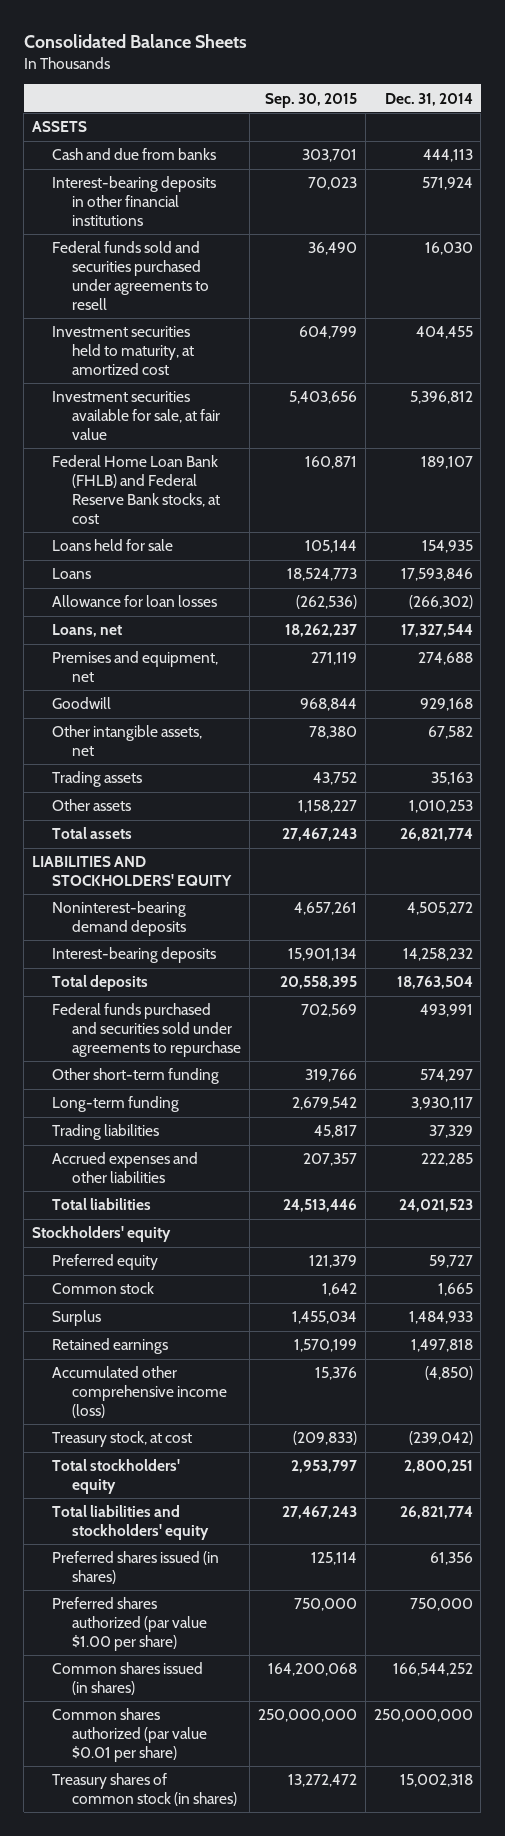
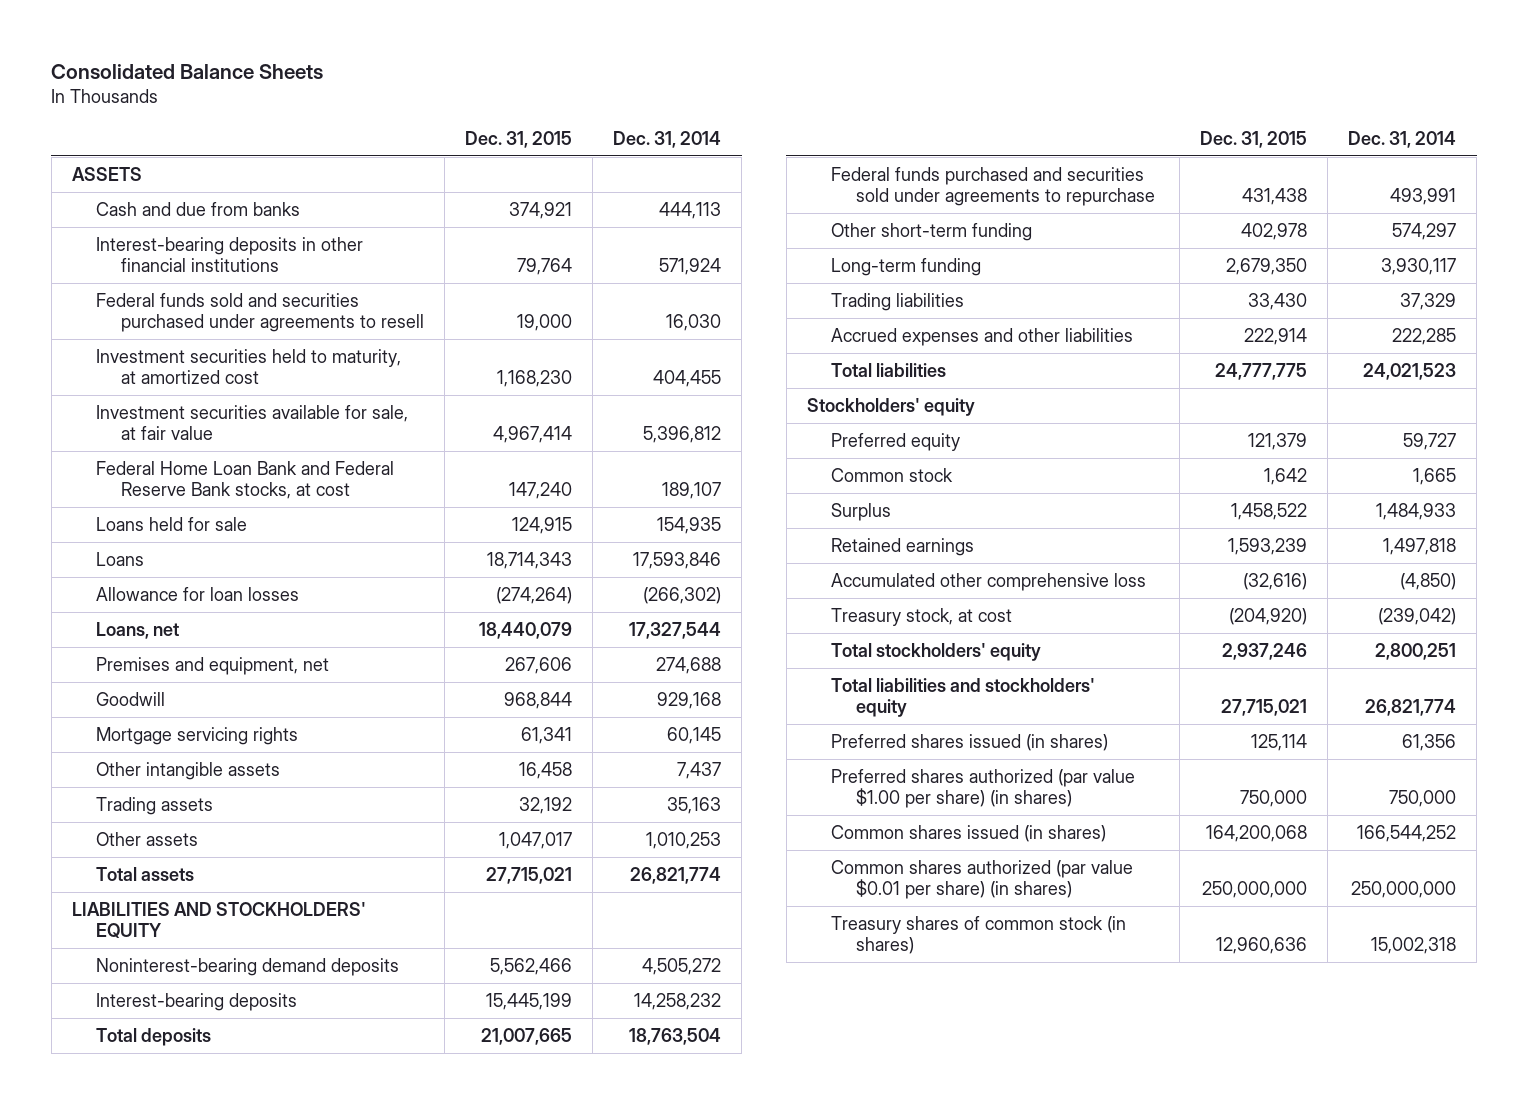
[265,92,358,108] Sep. 30, 2015 -> none
none -> [464,130,572,148] Dec. 31, 2015
[52,455,221,524] Federal Home Loan Bank (FHLB) and Federal Reserve Bank stocks, at cost -> [96,460,395,499] Federal Home Loan Bank and Federal Reserve Bank stocks, at cost
none -> [96,726,299,745] Mortgage servicing rights
[52,725,203,757] Other intangible assets, net -> [96,761,281,780] Other intangible assets
[427,726,473,740] 67,582 -> [677,761,722,779] 7,437
[52,1366,228,1418] Accumulated other comprehensive income (loss) -> [831,572,1147,591] Accumulated other comprehensive loss
[52,1597,208,1651] Preferred shares authorized (par value $1.00 per share) -> [831,768,1136,808] Preferred shares authorized (par value $1.00 per share) (in shares)
[52,1708,208,1762] Common shares authorized (par value $0.01 per share) -> [831,859,1134,899] Common shares authorized (par value $0.01 per share) (in shares)

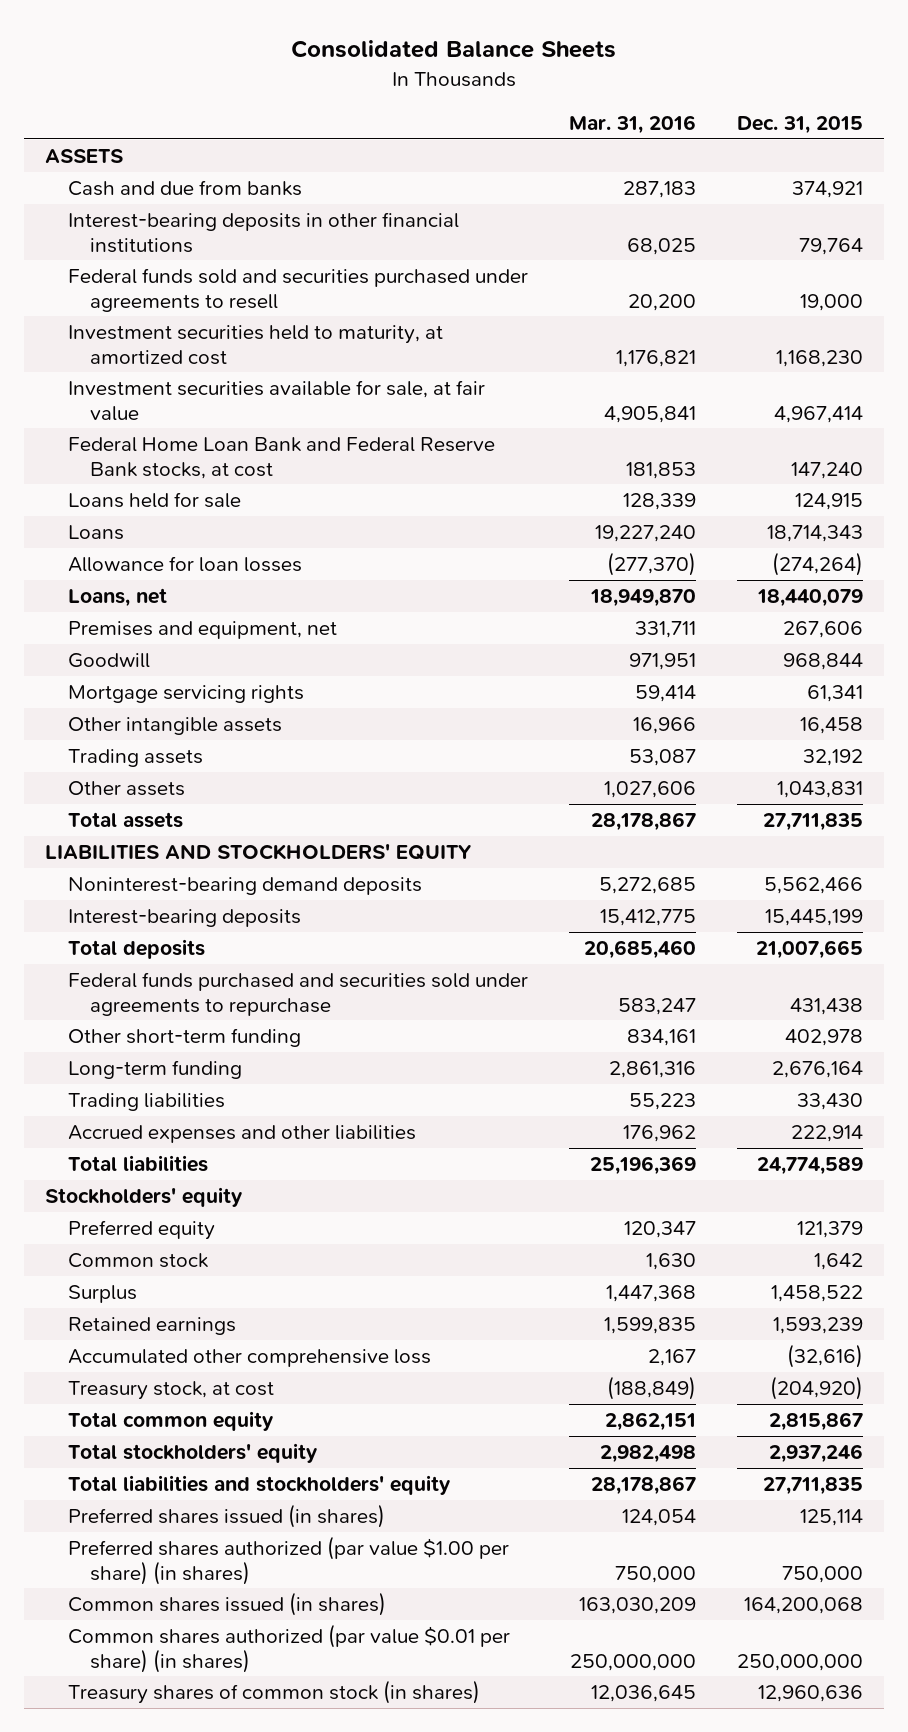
[613,130,722,148] Dec. 31, 2014 -> none
none -> [568,114,696,134] Mar. 31, 2016
[498,831,572,849] 1,047,017 -> [776,781,863,799] 1,043,831
[485,866,572,884] 27,715,021 -> [762,813,863,832] 27,711,835
[1225,257,1307,275] 2,679,350 -> [771,1061,863,1079] 2,676,164
[1214,362,1307,380] 24,777,775 -> [756,1157,863,1176] 24,774,589
none -> [67,1411,274,1432] Total common equity
[1220,698,1307,716] 27,715,021 -> [762,1477,863,1496] 27,711,835

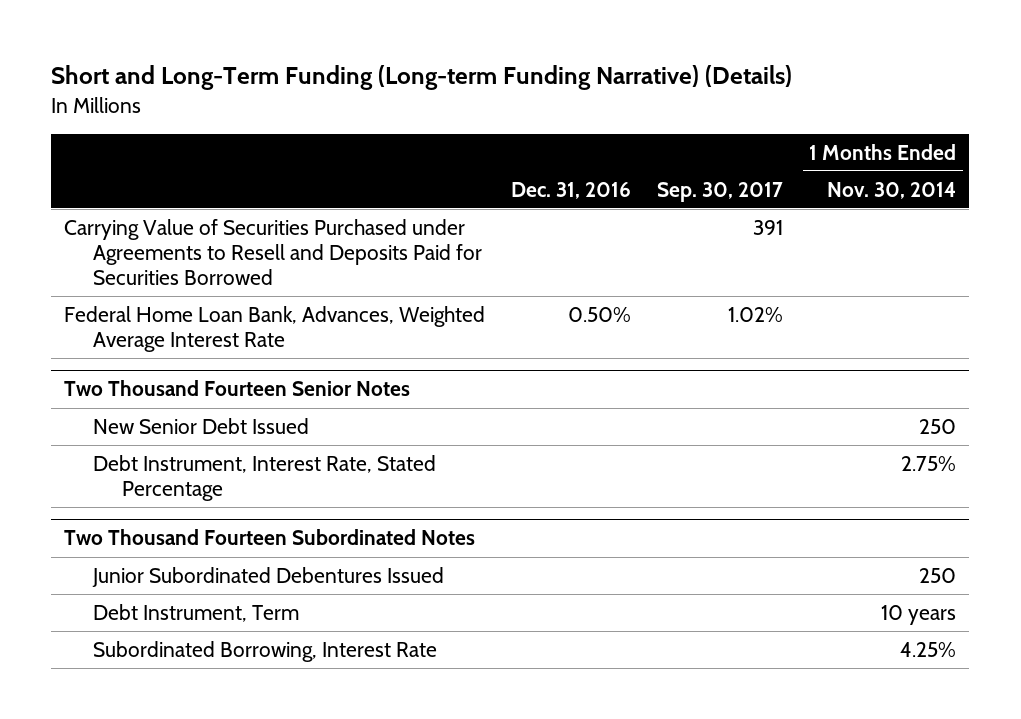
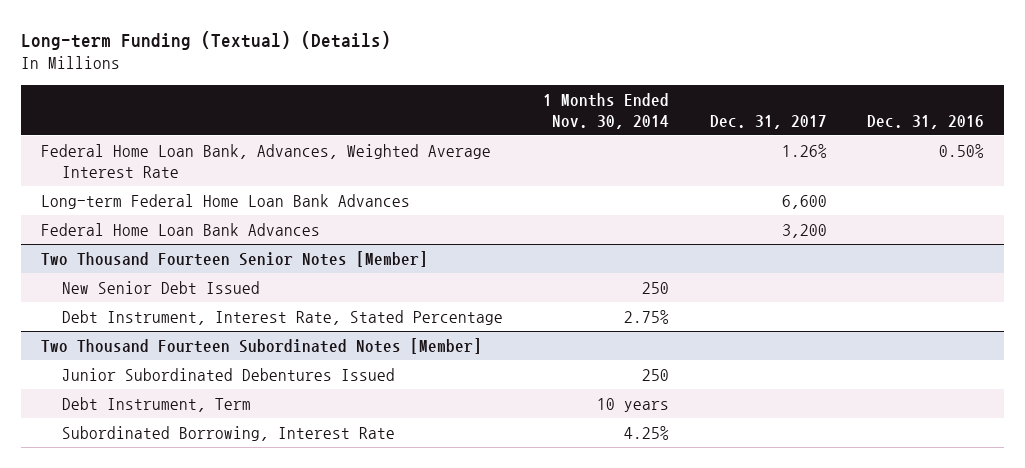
[51,64,793,90] Short and Long-Term Funding (Long-term Funding Narrative) (Details) -> [20,31,391,51] Long-term Funding (Textual) (Details)
[657,181,784,202] Sep. 30, 2017 -> none
none -> [709,114,827,129] Dec. 31, 2017
[64,218,483,286] Carrying Value of Securities Purchased under Agreements to Resell and Deposits Paid for Securities Borrowed -> none
none -> [40,193,410,209] Long-term Federal Home Loan Bank Advances
none -> [40,222,320,236] Federal Home Loan Bank Advances
[64,380,411,397] Two Thousand Fourteen Senior Notes -> [40,250,428,267] Two Thousand Fourteen Senior Notes [Member]
[64,529,476,546] Two Thousand Fourteen Subordinated Notes -> [40,337,482,354] Two Thousand Fourteen Subordinated Notes [Member]

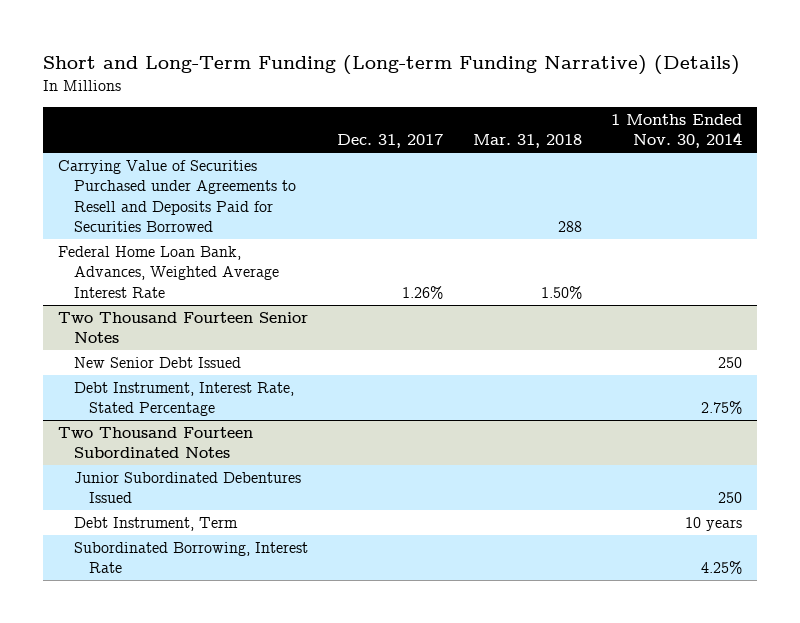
[20,31,391,51] Long-term Funding (Textual) (Details) -> [43,54,741,75] Short and Long-Term Funding (Long-term Funding Narrative) (Details)
[867,114,985,129] Dec. 31, 2016 -> none
none -> [472,134,582,149] Mar. 31, 2018
none -> [58,160,296,233] Carrying Value of Securities Purchased under Agreements to Resell and Deposits Paid for Securities Borrowed
[40,193,410,209] Long-term Federal Home Loan Bank Advances -> none
[40,222,320,236] Federal Home Loan Bank Advances -> none
[40,250,428,267] Two Thousand Fourteen Senior Notes [Member] -> [58,312,309,344] Two Thousand Fourteen Senior Notes
[40,337,482,354] Two Thousand Fourteen Subordinated Notes [Member] -> [58,427,254,459] Two Thousand Fourteen Subordinated Notes

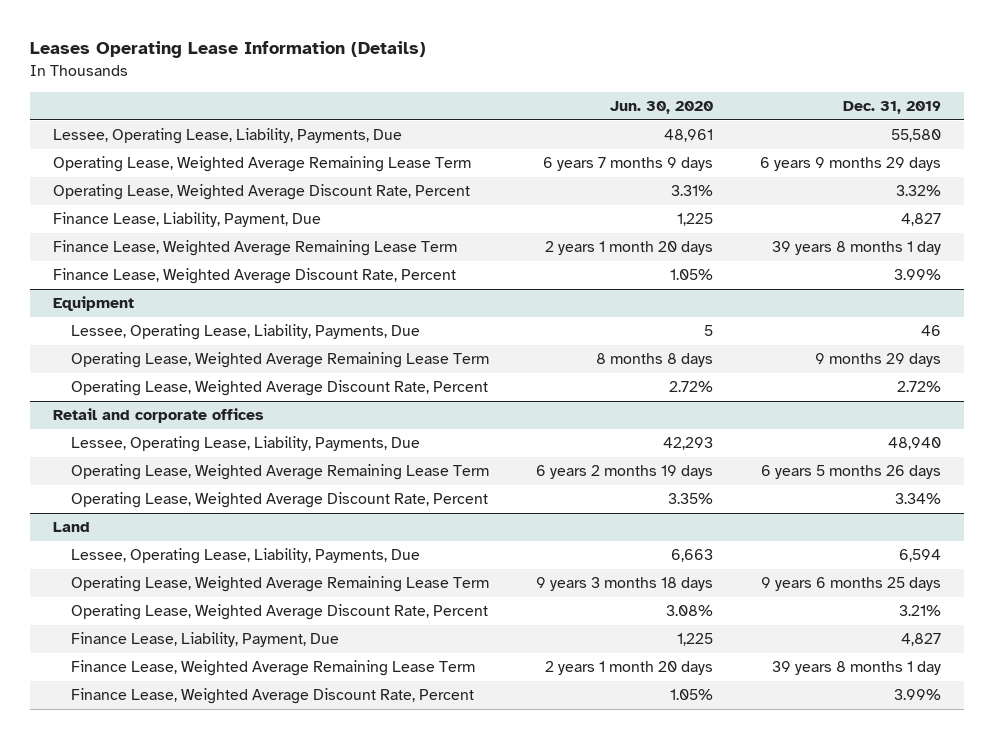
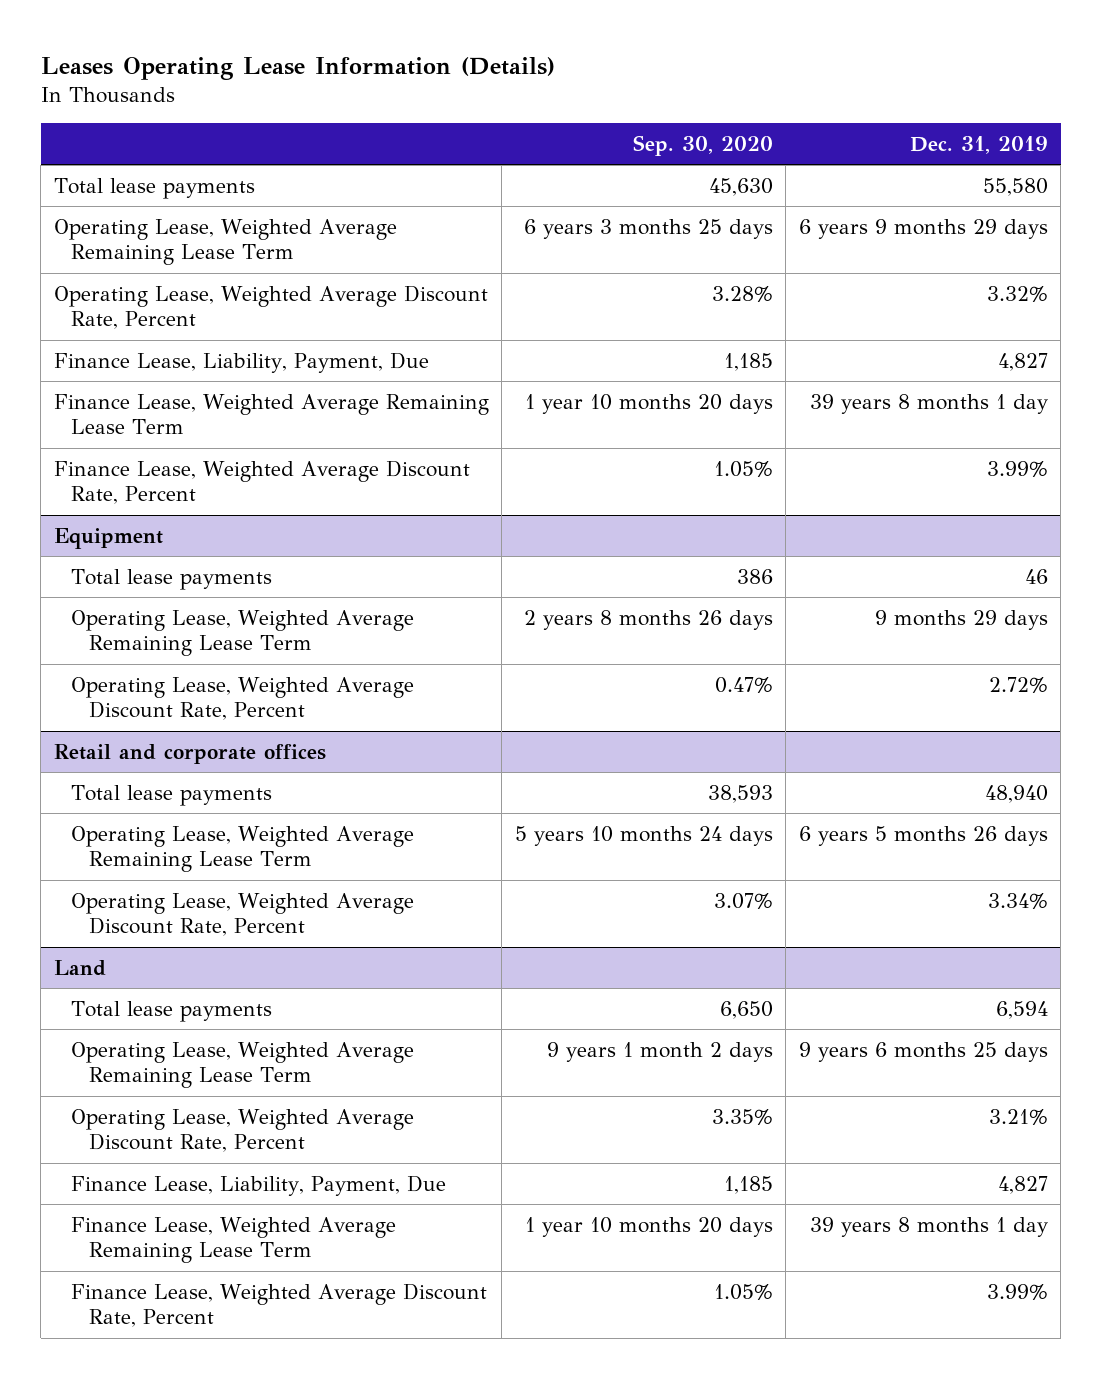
[609,101,713,115] Jun. 30, 2020 -> none
none -> [632,134,773,156] Sep. 30, 2020
[53,128,403,145] Lessee, Operating Lease, Liability, Payments, Due -> [53,177,255,199] Total lease payments
[70,324,420,341] Lessee, Operating Lease, Liability, Payments, Due -> [71,568,273,590] Total lease payments
[70,436,420,453] Lessee, Operating Lease, Liability, Payments, Due -> [71,784,273,806] Total lease payments
[70,548,420,565] Lessee, Operating Lease, Liability, Payments, Due -> [71,1000,273,1022] Total lease payments

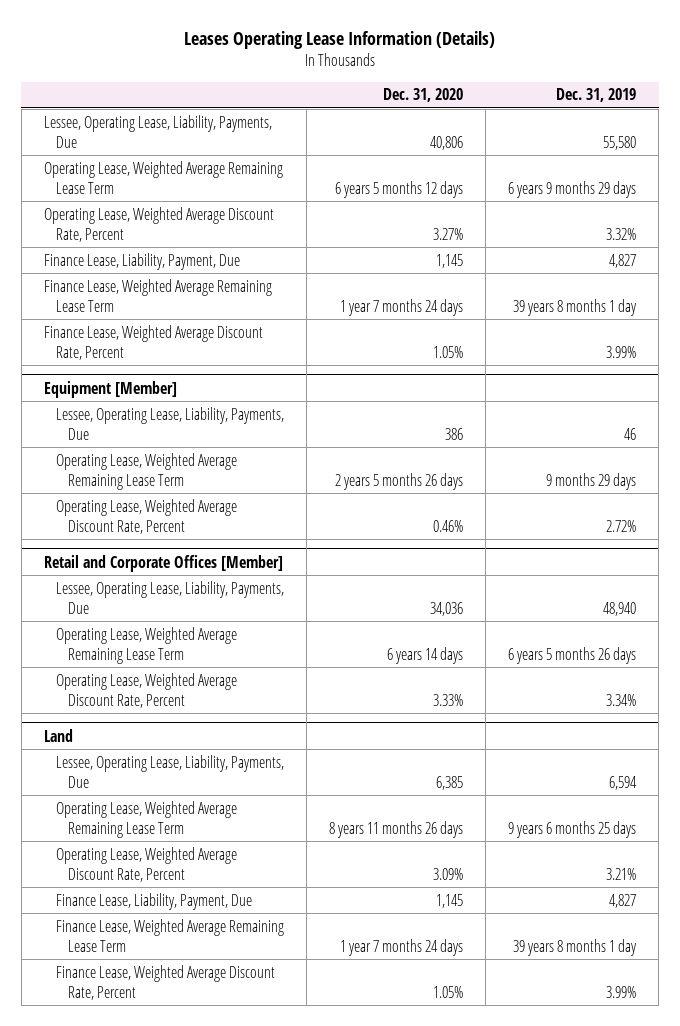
[632,134,773,156] Sep. 30, 2020 -> none
none -> [383,88,464,103] Dec. 31, 2020
[53,177,255,199] Total lease payments -> [43,114,272,148] Lessee, Operating Lease, Liability, Payments, Due
[53,527,163,549] Equipment -> [43,380,177,398] Equipment [Member]
[71,568,273,590] Total lease payments -> [56,406,285,440] Lessee, Operating Lease, Liability, Payments, Due
[53,743,326,764] Retail and corporate offices -> [43,554,283,572] Retail and Corporate Offices [Member]
[71,784,273,806] Total lease payments -> [56,580,285,614] Lessee, Operating Lease, Liability, Payments, Due
[71,1000,273,1022] Total lease payments -> [56,754,285,788] Lessee, Operating Lease, Liability, Payments, Due

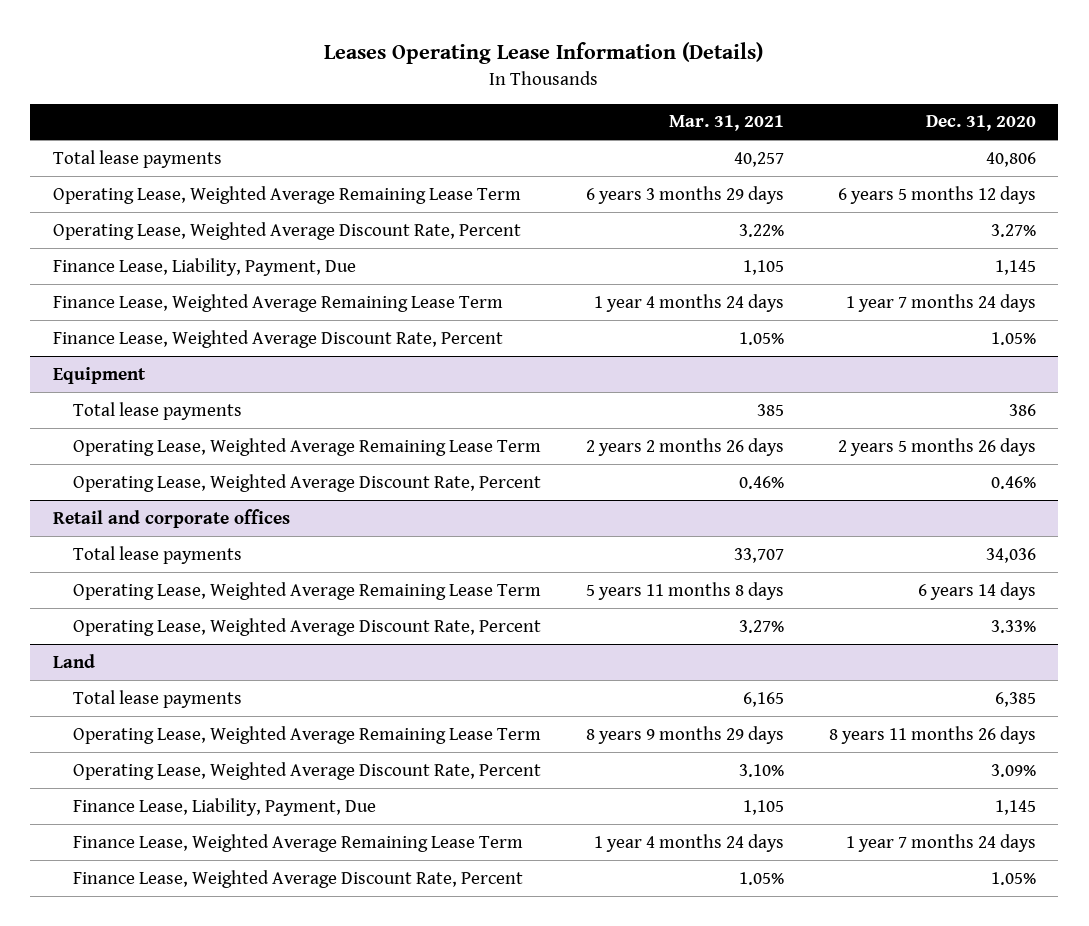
[556,88,637,103] Dec. 31, 2019 -> none
none -> [669,115,785,132] Mar. 31, 2021
[43,114,272,148] Lessee, Operating Lease, Liability, Payments, Due -> [52,149,222,168] Total lease payments
[43,380,177,398] Equipment [Member] -> [52,366,146,384] Equipment
[56,406,285,440] Lessee, Operating Lease, Liability, Payments, Due -> [73,401,243,420] Total lease payments
[43,554,283,572] Retail and Corporate Offices [Member] -> [52,508,290,528] Retail and corporate offices
[56,580,285,614] Lessee, Operating Lease, Liability, Payments, Due -> [73,545,243,564] Total lease payments
[56,754,285,788] Lessee, Operating Lease, Liability, Payments, Due -> [73,689,243,708] Total lease payments

